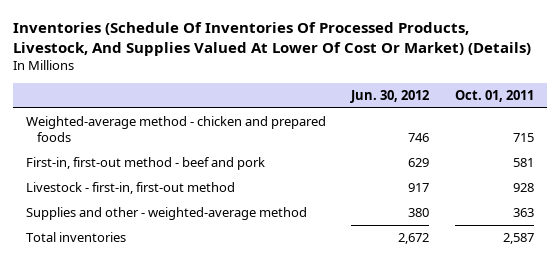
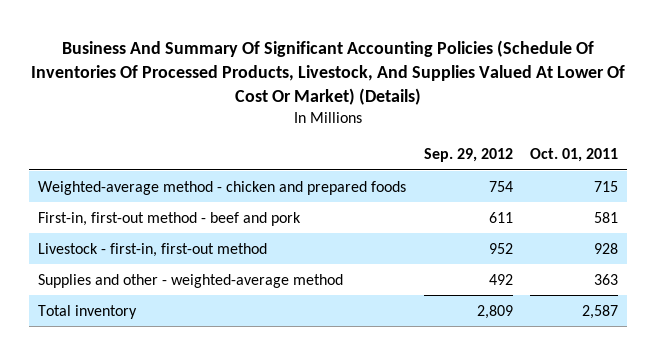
[12,21,531,56] Inventories (Schedule Of Inventories Of Processed Products, Livestock, And Supplies Valued At Lower Of Cost Or Market) (Details) -> [31,39,626,105] Business And Summary Of Significant Accounting Policies (Schedule Of Inventories Of Processed Products, Livestock, And Supplies Valued At Lower Of Cost Or Market) (Details)
[350,89,430,103] Jun. 30, 2012 -> none
none -> [423,148,513,163] Sep. 29, 2012
[25,231,126,242] Total inventories -> [38,304,138,319] Total inventory

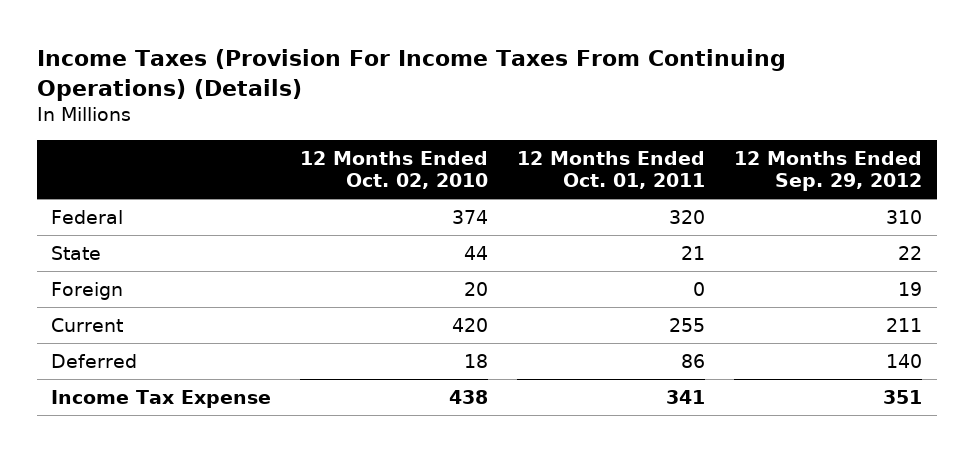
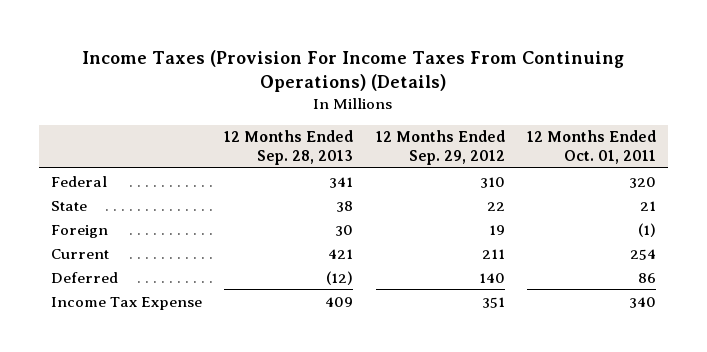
[300,150,489,190] 12 Months Ended Oct. 02, 2010 -> none
none -> [224,130,354,166] 12 Months Ended Sep. 28, 2013
[693,281,706,296] 0 -> [638,222,657,237] (1)
[669,317,706,332] 255 -> [630,248,657,260] 254
[666,389,706,404] 341 -> [629,296,657,308] 340

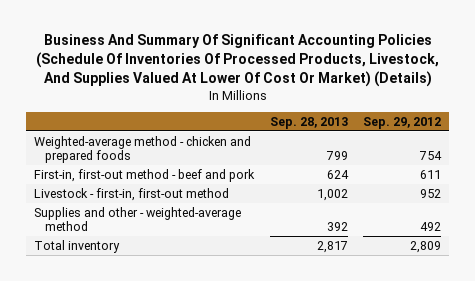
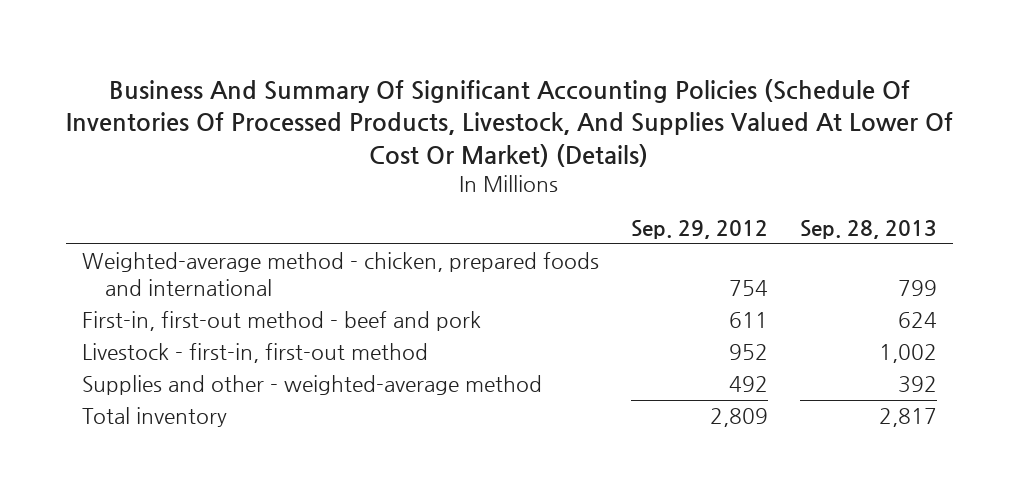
[33,135,251,164] Weighted-average method - chicken and prepared foods -> [81,252,599,297] Weighted-average method - chicken, prepared foods and international

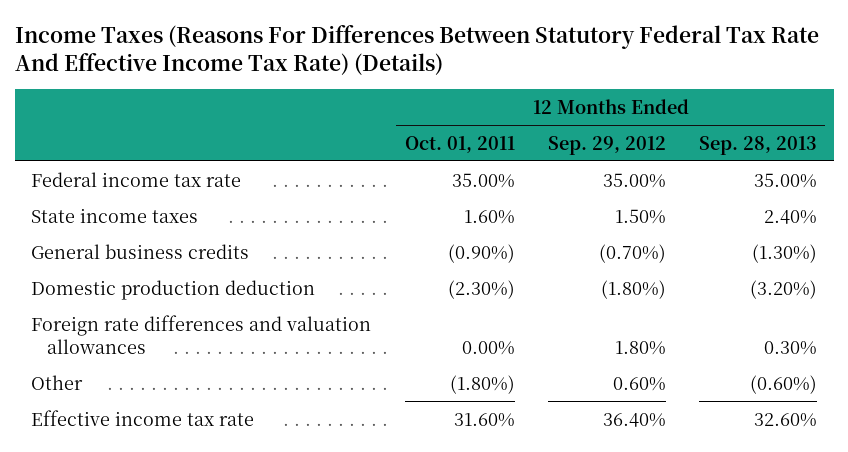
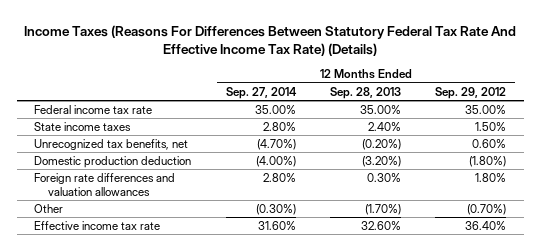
[404,135,515,153] Oct. 01, 2011 -> none
none -> [225,86,297,99] Sep. 27, 2014
[31,243,250,259] General business credits -> none
none -> [34,138,189,150] Unrecognized tax benefits, net
[612,376,666,391] 0.60% -> [467,203,507,215] (0.70%)
[750,374,818,394] (0.60%) -> [365,203,402,215] (1.70%)

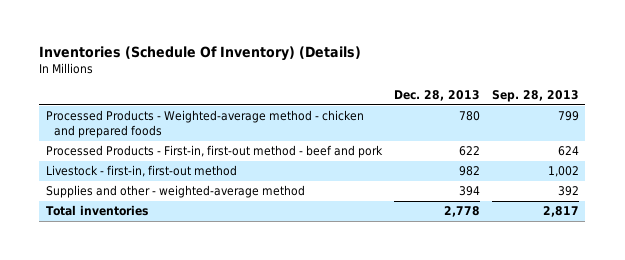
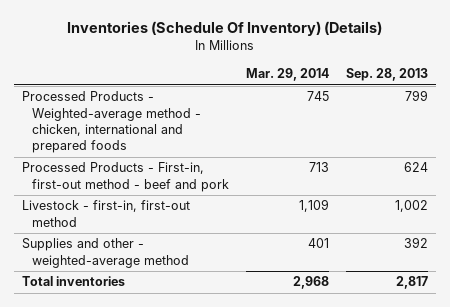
[393,89,480,101] Dec. 28, 2013 -> none
none -> [245,68,329,82] Mar. 29, 2014
[45,110,364,139] Processed Products - Weighted-average method - chicken and prepared foods -> [22,91,201,154] Processed Products - Weighted-average method - chicken, international and prepared foods

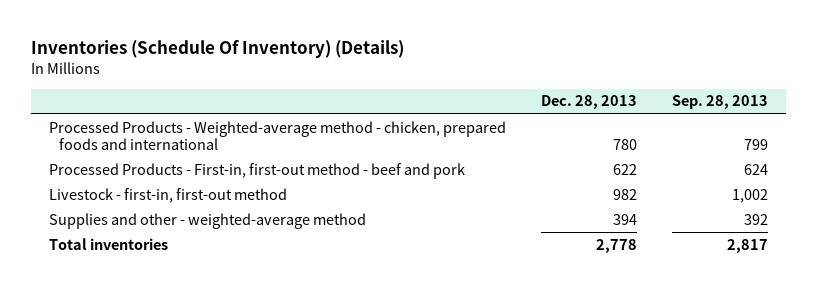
[245,68,329,82] Mar. 29, 2014 -> none
none -> [540,95,637,110] Dec. 28, 2013
[22,91,201,154] Processed Products - Weighted-average method - chicken, international and prepared foods -> [48,120,506,150] Processed Products - Weighted-average method - chicken, prepared foods and international

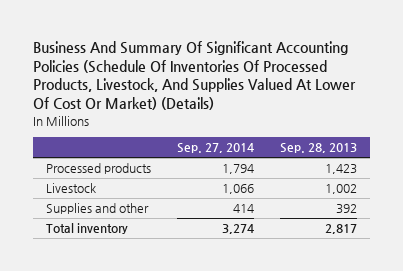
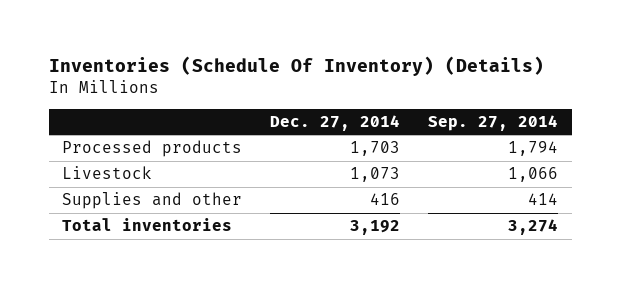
[32,40,356,111] Business And Summary Of Significant Accounting Policies (Schedule Of Inventories Of Processed Products, Livestock, And Supplies Valued At Lower Of Cost Or Market) (Details) -> [48,56,544,77] Inventories (Schedule Of Inventory) (Details)
[279,143,357,154] Sep. 28, 2013 -> none
none -> [270,114,401,131] Dec. 27, 2014
[45,223,128,235] Total inventory -> [62,218,233,232] Total inventories

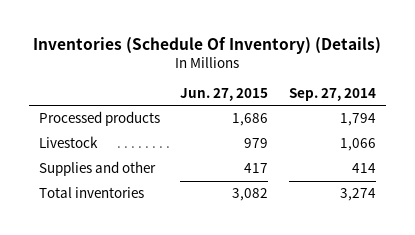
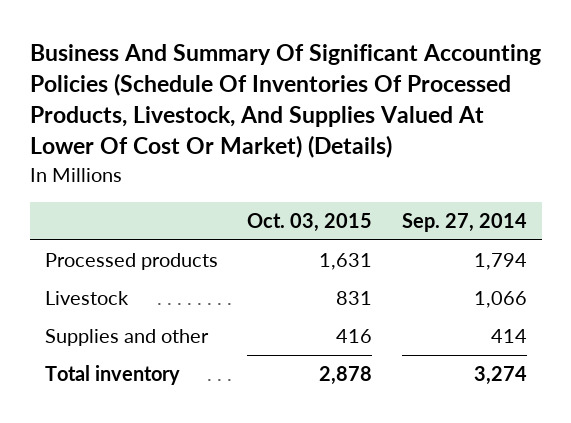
[33,36,382,54] Inventories (Schedule Of Inventory) (Details) -> [29,43,541,159] Business And Summary Of Significant Accounting Policies (Schedule Of Inventories Of Processed Products, Livestock, And Supplies Valued At Lower Of Cost Or Market) (Details)
[180,87,269,101] Jun. 27, 2015 -> none
none -> [247,212,373,232] Oct. 03, 2015
[39,187,145,199] Total inventories -> [44,365,180,386] Total inventory

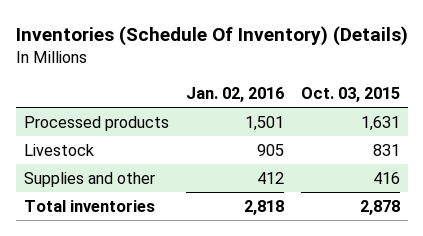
[29,43,541,159] Business And Summary Of Significant Accounting Policies (Schedule Of Inventories Of Processed Products, Livestock, And Supplies Valued At Lower Of Cost Or Market) (Details) -> [15,25,408,46] Inventories (Schedule Of Inventory) (Details)
[401,212,527,232] Sep. 27, 2014 -> none
none -> [185,87,284,103] Jan. 02, 2016
[44,365,180,386] Total inventory -> [23,199,155,212] Total inventories

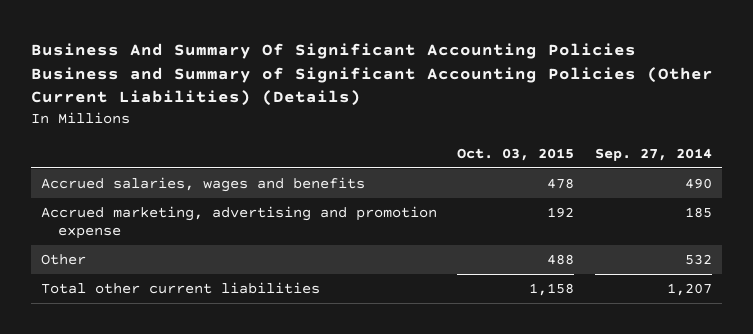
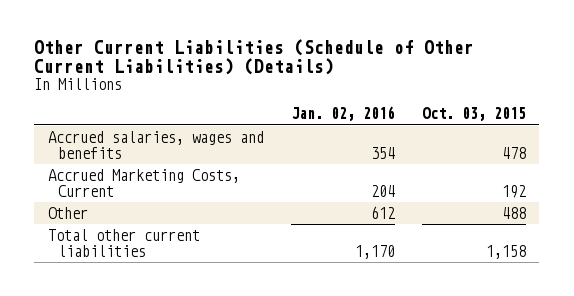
[30,42,713,107] Business And Summary Of Significant Accounting Policies Business and Summary of Significant Accounting Policies (Other Current Liabilities) (Details) -> [34,38,475,76] Other Current Liabilities (Schedule of Other Current Liabilities) (Details)
[594,147,712,161] Sep. 27, 2014 -> none
none -> [290,106,395,122] Jan. 02, 2016
[40,206,437,240] Accrued marketing, advertising and promotion expense -> [47,168,240,197] Accrued Marketing Costs, Current

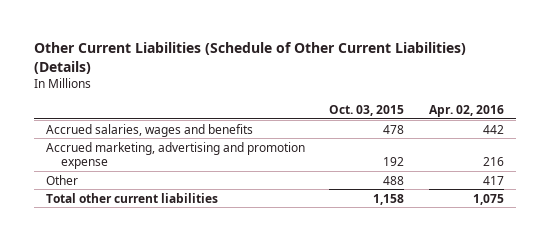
[290,106,395,122] Jan. 02, 2016 -> none
none -> [428,105,504,118] Apr. 02, 2016
[47,168,240,197] Accrued Marketing Costs, Current -> [45,141,305,169] Accrued marketing, advertising and promotion expense

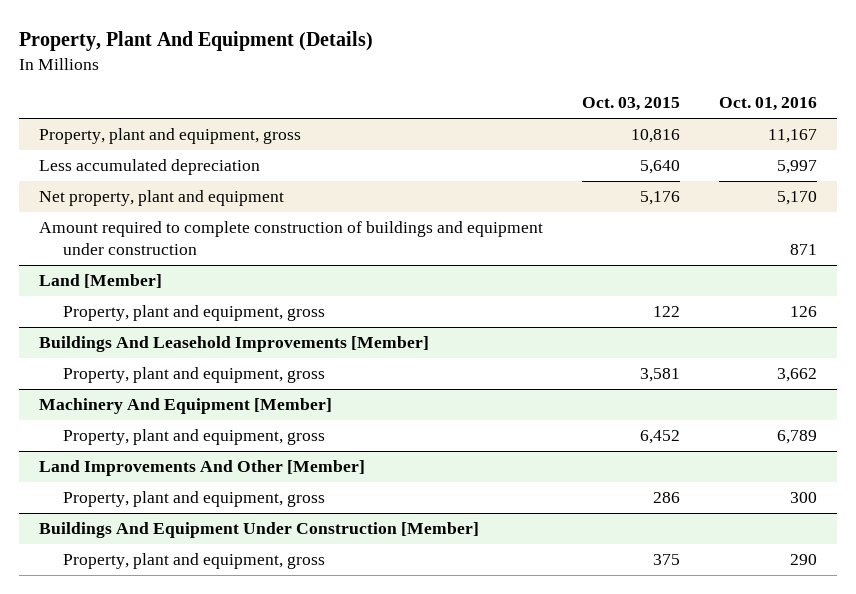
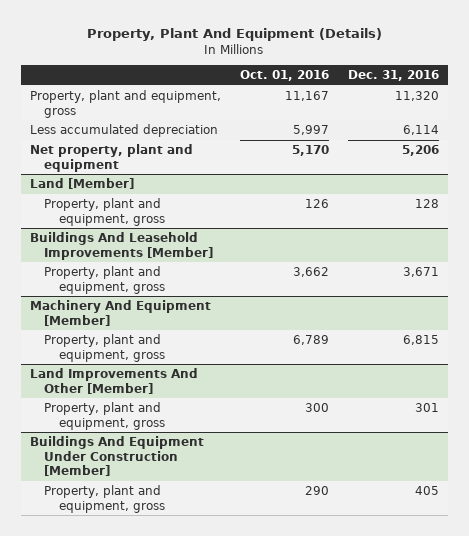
[581,97,680,112] Oct. 03, 2015 -> none
none -> [347,70,439,82] Dec. 31, 2016
[38,221,543,256] Amount required to complete construction of buildings and equipment under construction -> none

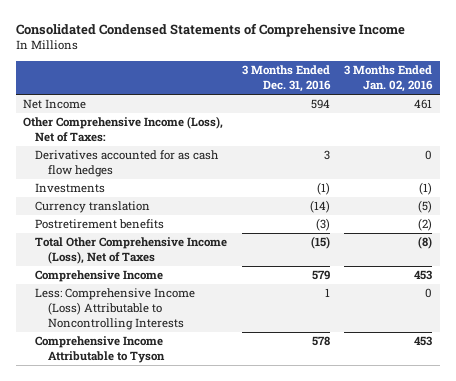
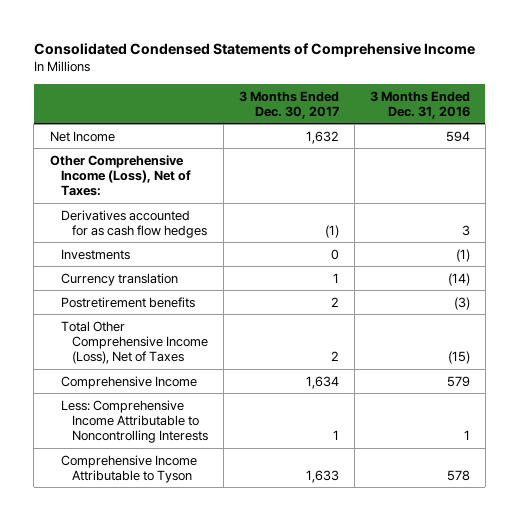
[344,65,434,93] 3 Months Ended Jan. 02, 2016 -> none
none -> [238,90,339,119] 3 Months Ended Dec. 30, 2017
[35,288,196,330] Less: Comprehensive Income (Loss) Attributable to Noncontrolling Interests -> [60,399,208,444] Less: Comprehensive Income Attributable to Noncontrolling Interests

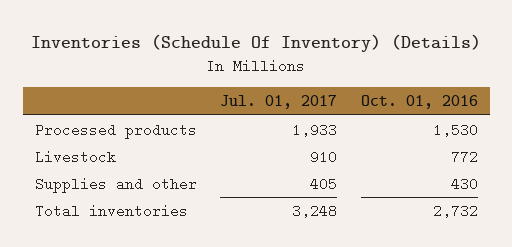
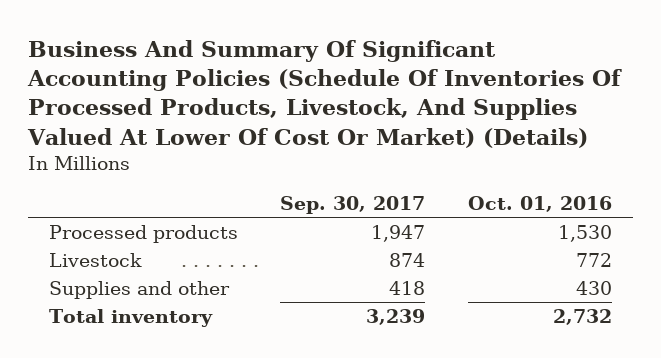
[31,34,482,53] Inventories (Schedule Of Inventory) (Details) -> [26,39,622,148] Business And Summary Of Significant Accounting Policies (Schedule Of Inventories Of Processed Products, Livestock, And Supplies Valued At Lower Of Cost Or Market) (Details)
[220,94,338,109] Jul. 01, 2017 -> none
none -> [280,196,426,215] Sep. 30, 2017
[34,203,188,218] Total inventories -> [48,308,213,327] Total inventory

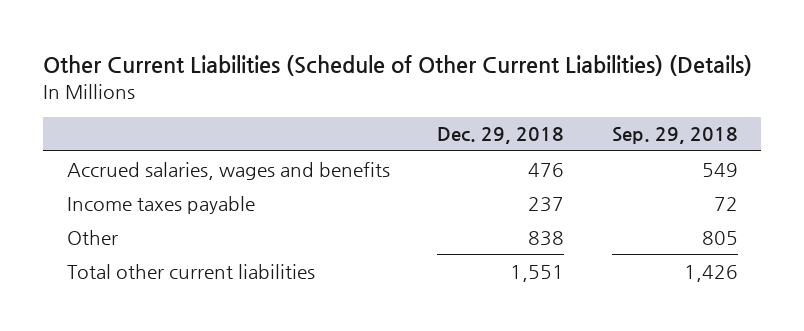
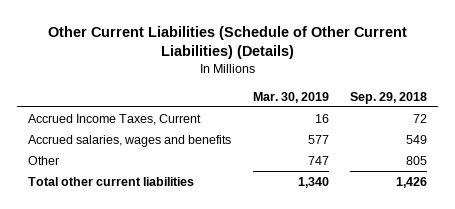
[437,127,565,145] Dec. 29, 2018 -> none
none -> [252,91,329,103] Mar. 30, 2019
none -> [28,114,202,126] Accrued Income Taxes, Current
[66,195,255,214] Income taxes payable -> none

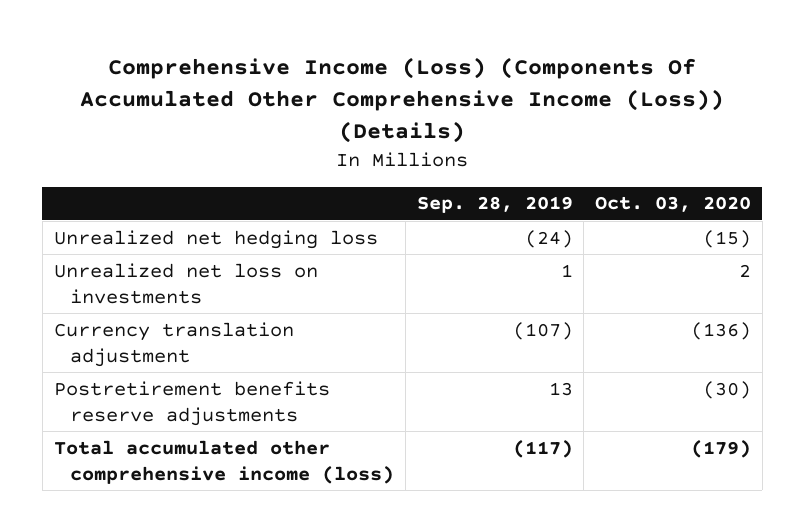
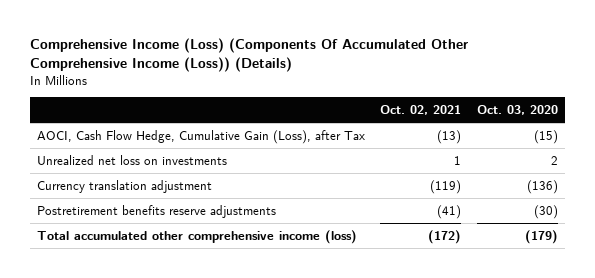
[416,196,573,214] Sep. 28, 2019 -> none
none -> [380,104,462,115] Oct. 02, 2021
[53,229,378,249] Unrealized net hedging loss -> none
none -> [37,130,366,145] AOCI, Cash Flow Hedge, Cumulative Gain (Loss), after Tax

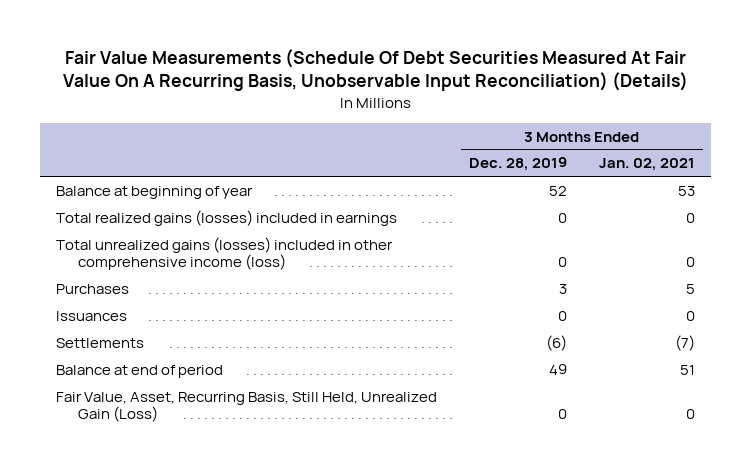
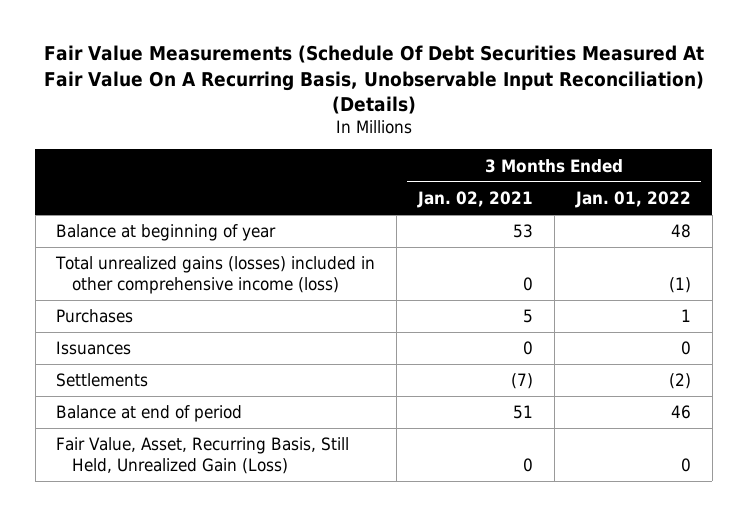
[469,157,568,172] Dec. 28, 2019 -> none
none -> [574,190,691,208] Jan. 01, 2022
[56,209,398,226] Total realized gains (losses) included in earnings -> none

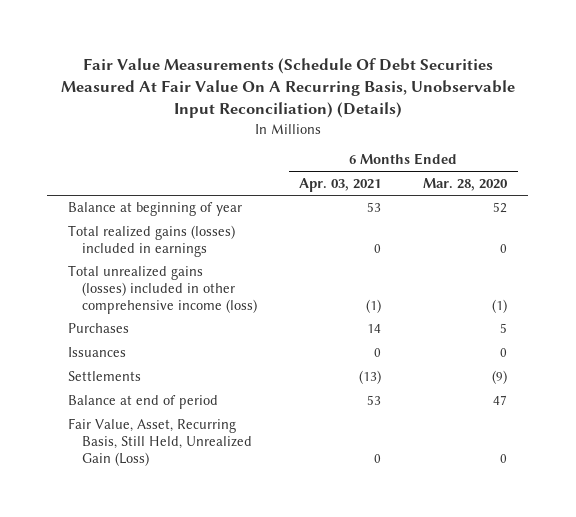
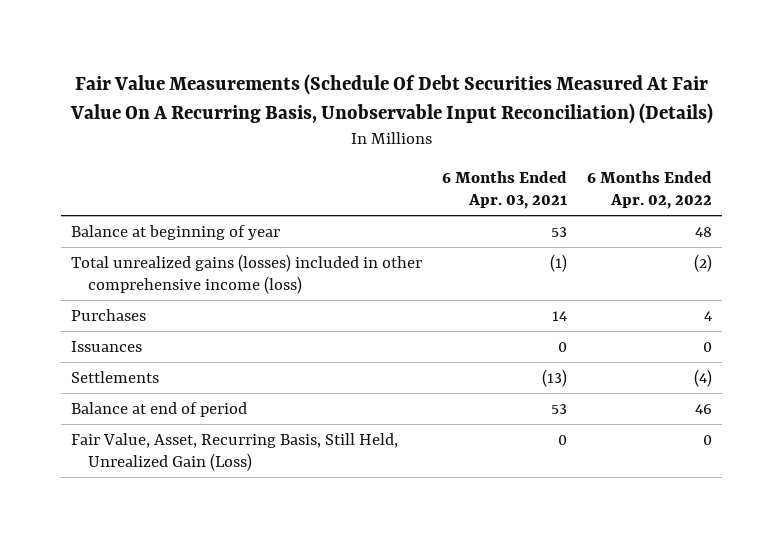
[423,178,509,192] Mar. 28, 2020 -> none
none -> [587,171,713,210] 6 Months Ended Apr. 02, 2022
[68,225,236,258] Total realized gains (losses) included in earnings -> none

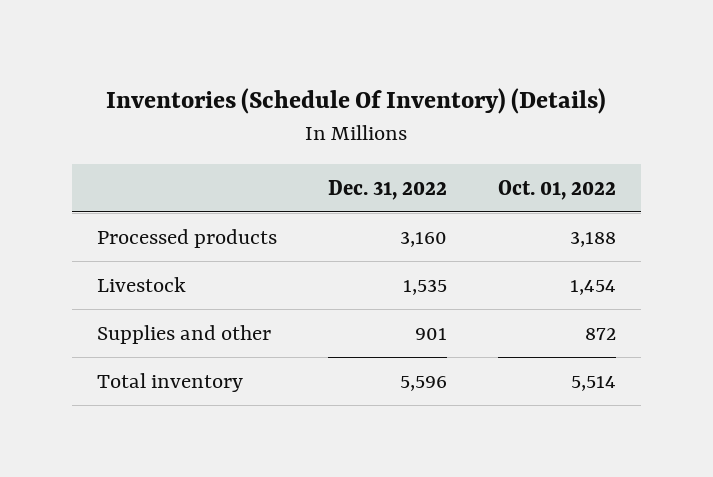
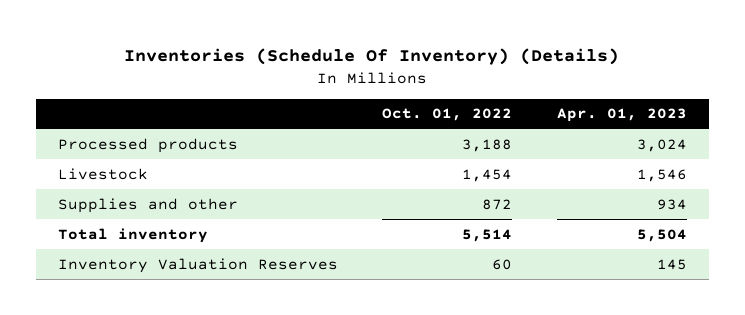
[327,179,447,200] Dec. 31, 2022 -> none
none -> [556,108,687,123] Apr. 01, 2023
none -> [58,257,339,273] Inventory Valuation Reserves

